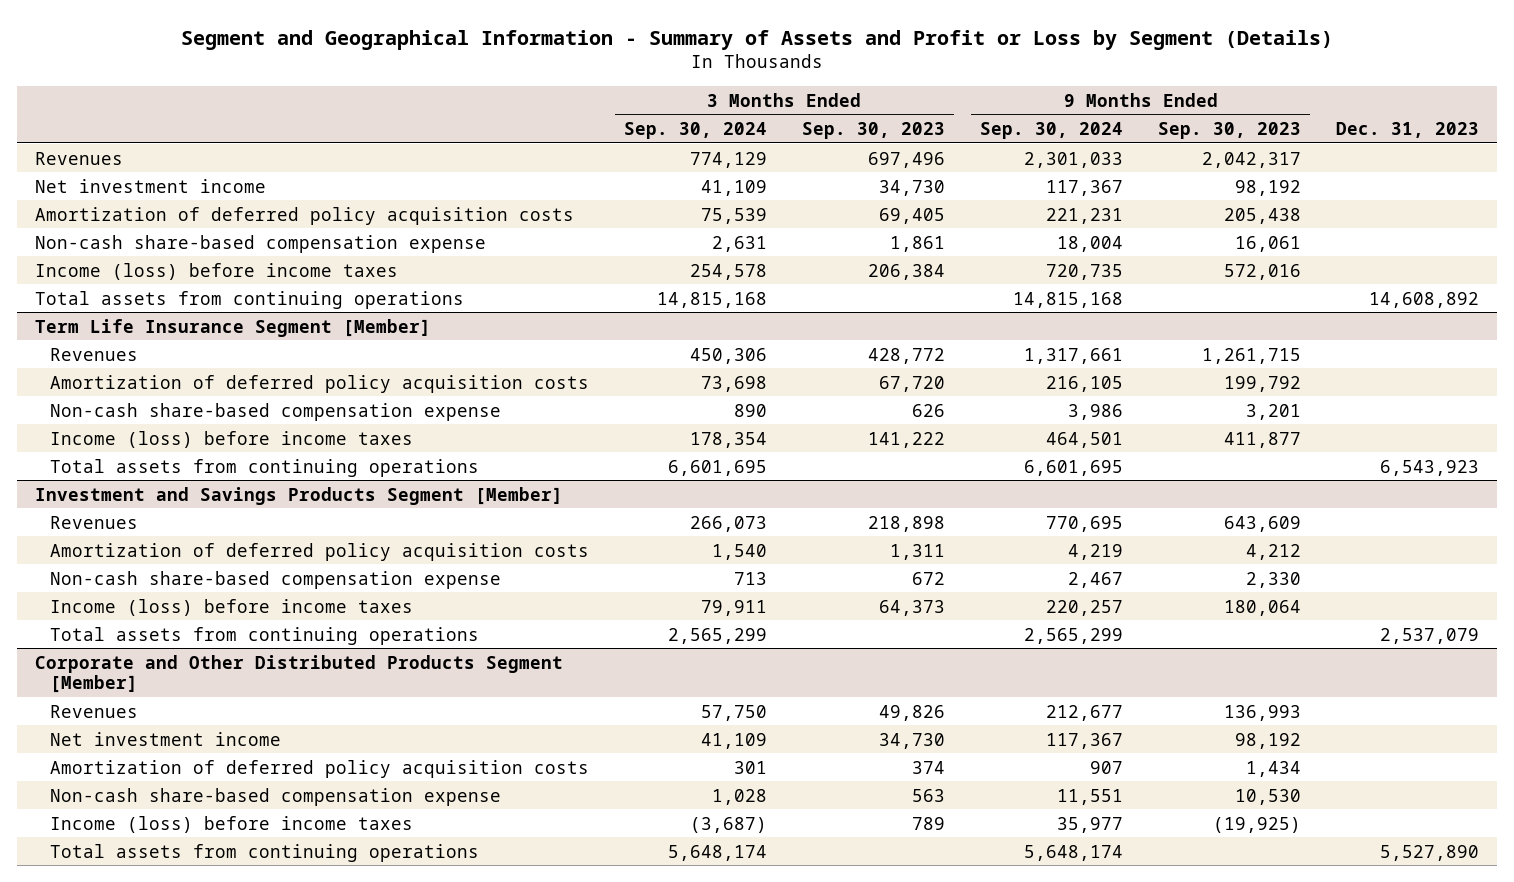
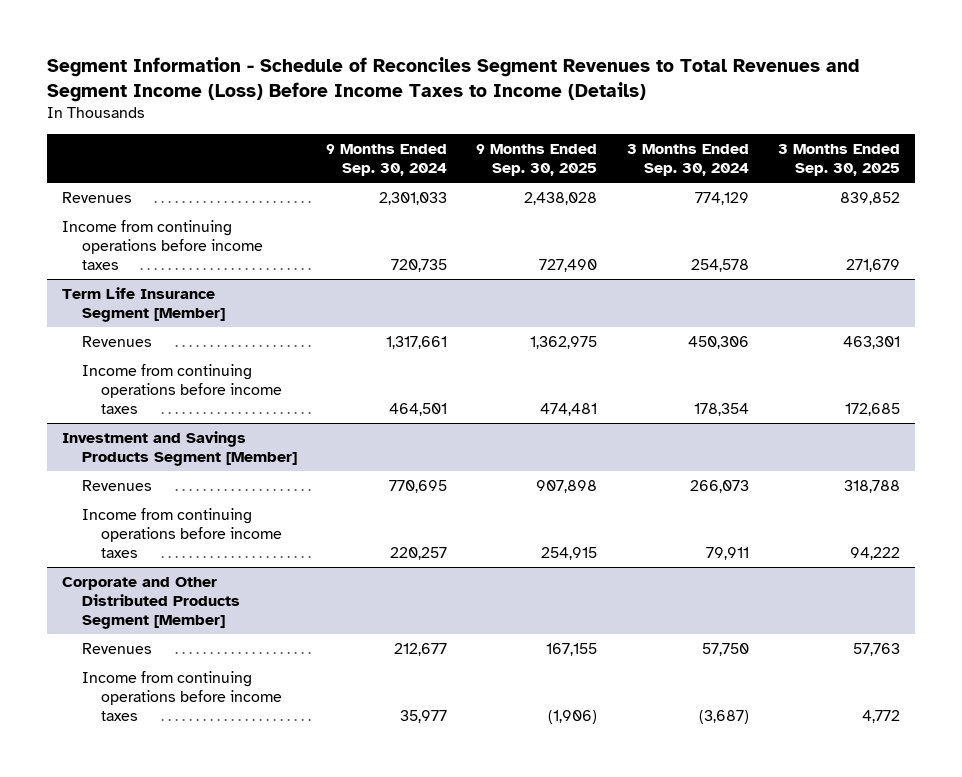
[181,29,1334,50] Segment and Geographical Information - Summary of Assets and Profit or Loss by Segment (Details) -> [47,57,860,102] Segment Information - Schedule of Reconciles Segment Revenues to Total Revenues and Segment Income (Loss) Before Income Taxes to Income (Details)
[801,121,945,139] Sep. 30, 2023 -> none
[1158,121,1302,139] Sep. 30, 2023 -> none
[1336,121,1480,138] Dec. 31, 2023 -> none
none -> [476,144,598,177] 9 Months Ended Sep. 30, 2025
none -> [778,144,901,177] 3 Months Ended Sep. 30, 2025
[34,178,266,193] Net investment income -> none
[34,206,574,225] Amortization of deferred policy acquisition costs -> none
[34,234,486,253] Non-cash share-based compensation expense -> none
[34,290,464,309] Total assets from continuing operations -> none
[34,262,398,280] Income (loss) before income taxes -> [61,219,263,270] Income from continuing operations before income taxes
[49,374,589,393] Amortization of deferred policy acquisition costs -> none
[49,402,501,421] Non-cash share-based compensation expense -> none
[49,458,479,477] Total assets from continuing operations -> none
[49,430,413,448] Income (loss) before income taxes -> [81,363,283,414] Income from continuing operations before income taxes
[49,542,589,561] Amortization of deferred policy acquisition costs -> none
[49,570,501,589] Non-cash share-based compensation expense -> none
[49,626,479,645] Total assets from continuing operations -> none
[49,598,413,616] Income (loss) before income taxes -> [81,507,283,558] Income from continuing operations before income taxes
[49,731,281,746] Net investment income -> none
[49,759,589,778] Amortization of deferred policy acquisition costs -> none
[49,787,501,806] Non-cash share-based compensation expense -> none
[49,843,479,862] Total assets from continuing operations -> none
[49,815,413,833] Income (loss) before income taxes -> [81,670,283,721] Income from continuing operations before income taxes

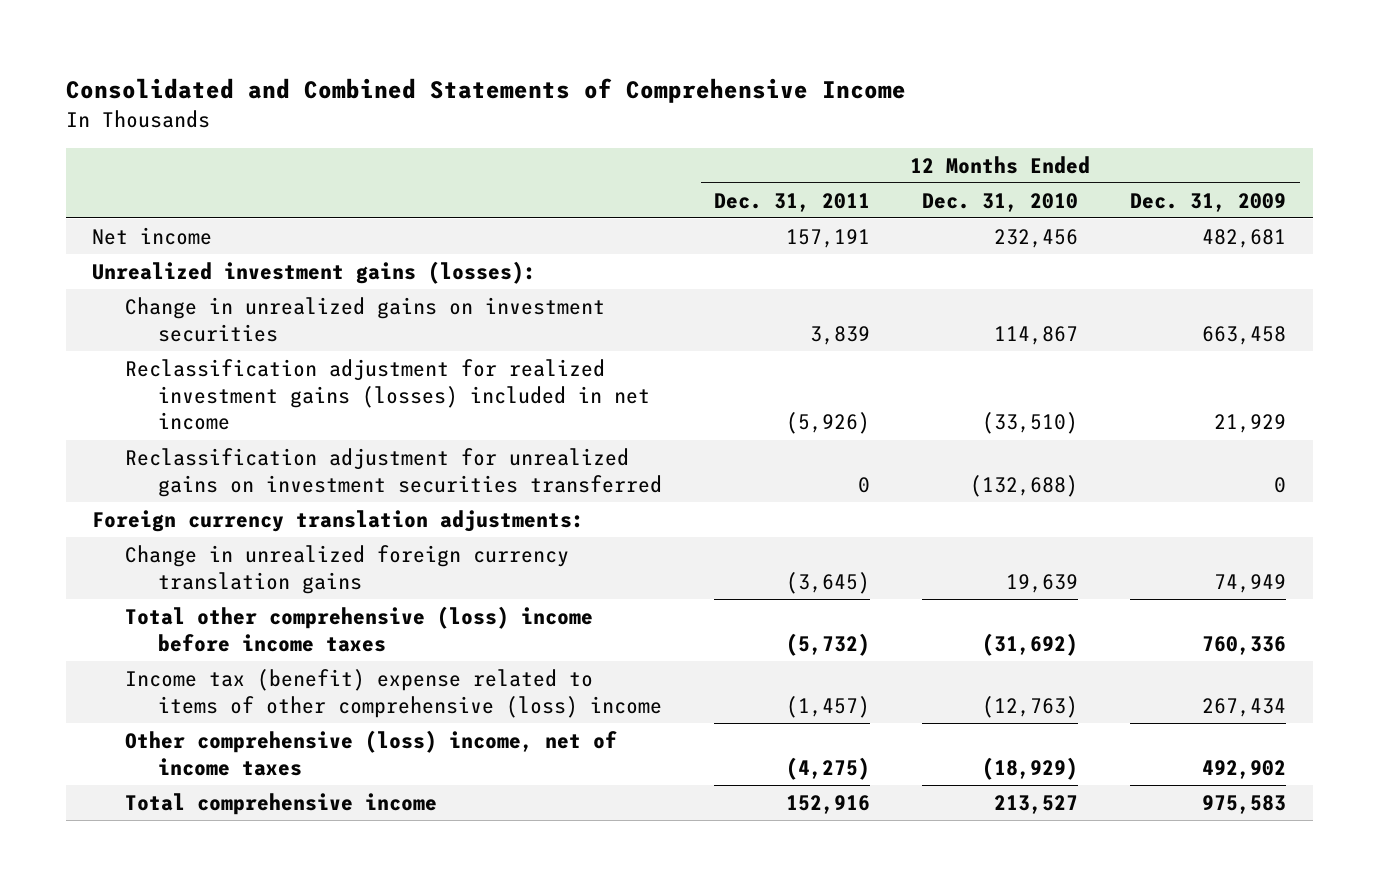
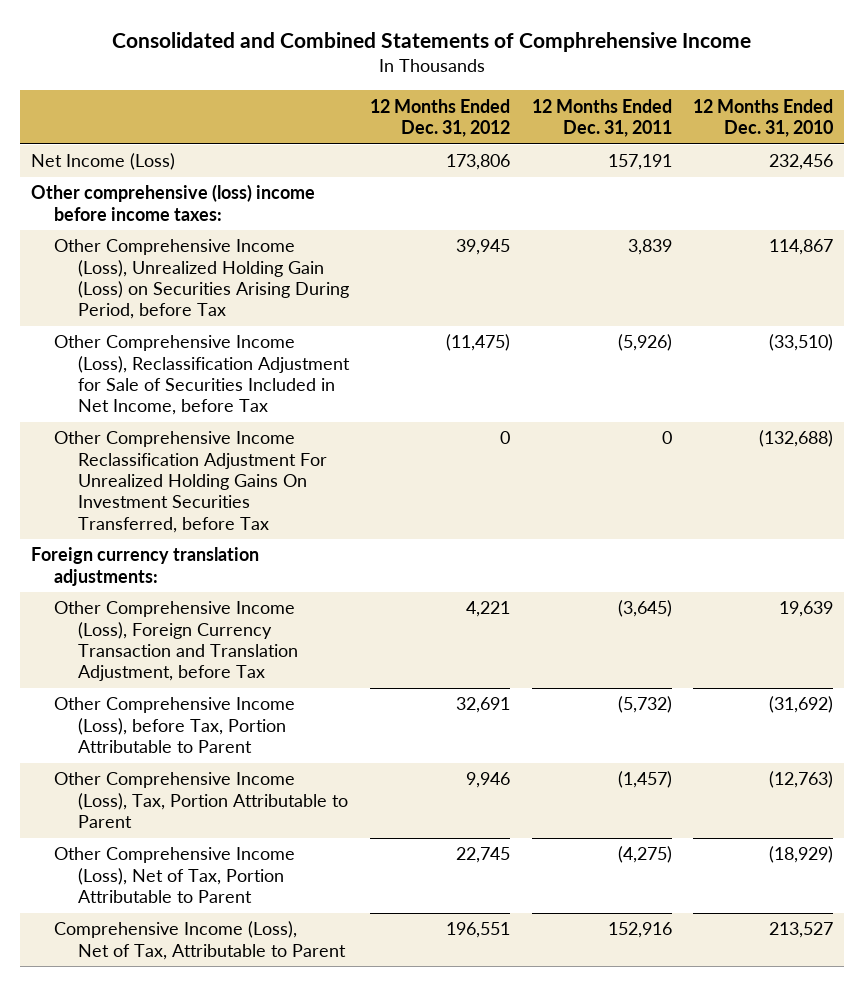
[65,78,906,104] Consolidated and Combined Statements of Comprehensive Income -> [112,32,752,53] Consolidated and Combined Statements of Comphrehensive Income
[1130,192,1287,212] Dec. 31, 2009 -> none
none -> [370,98,511,138] 12 Months Ended Dec. 31, 2012
[91,260,536,284] Unrealized investment gains (losses): -> none
[91,226,212,245] Net income -> [30,153,175,171] Net Income (Loss)
none -> [30,184,315,221] Other comprehensive (loss) income before income taxes:
[124,296,605,342] Change in unrealized gains on investment securities -> [54,239,349,320] Other Comprehensive Income (Loss), Unrealized Holding Gain (Loss) on Securities Arising During Period, before Tax
[124,358,651,431] Reclassification adjustment for realized investment gains (losses) included in net income -> [54,335,350,416] Other Comprehensive Income (Loss), Reclassification Adjustment for Sale of Securities Included in Net Income, before Tax
[124,447,663,497] Reclassification adjustment for unrealized gains on investment securities transferred -> [54,431,327,533] Other Comprehensive Income Reclassification Adjustment For Unrealized Holding Gains On Investment Securities Transferred, before Tax
[124,544,569,594] Change in unrealized foreign currency translation gains -> [54,601,298,682] Other Comprehensive Income (Loss), Foreign Currency Transaction and Translation Adjustment, before Tax
[124,605,593,652] Total other comprehensive (loss) income before income taxes -> [54,697,296,754] Other Comprehensive Income (Loss), before Tax, Portion Attributable to Parent
[124,668,663,718] Income tax (benefit) expense related to items of other comprehensive (loss) income -> [54,772,348,829] Other Comprehensive Income (Loss), Tax, Portion Attributable to Parent
[124,729,617,776] Other comprehensive (loss) income, net of income taxes -> [54,847,296,904] Other Comprehensive Income (Loss), Net of Tax, Portion Attributable to Parent
[124,792,437,815] Total comprehensive income -> [54,921,346,960] Comprehensive Income (Loss), Net of Tax, Attributable to Parent

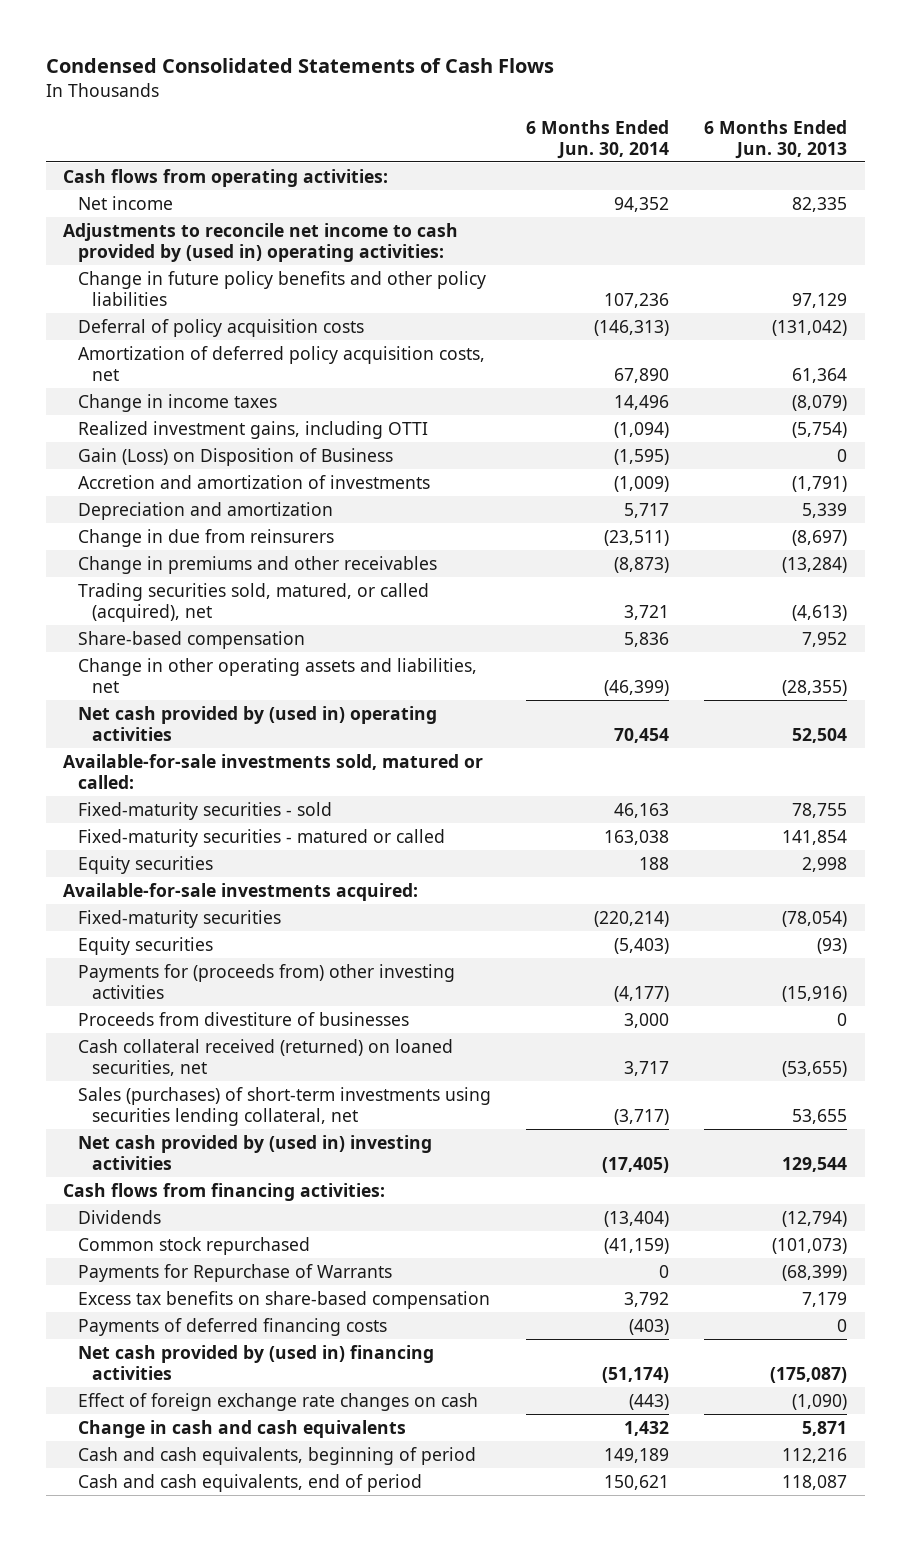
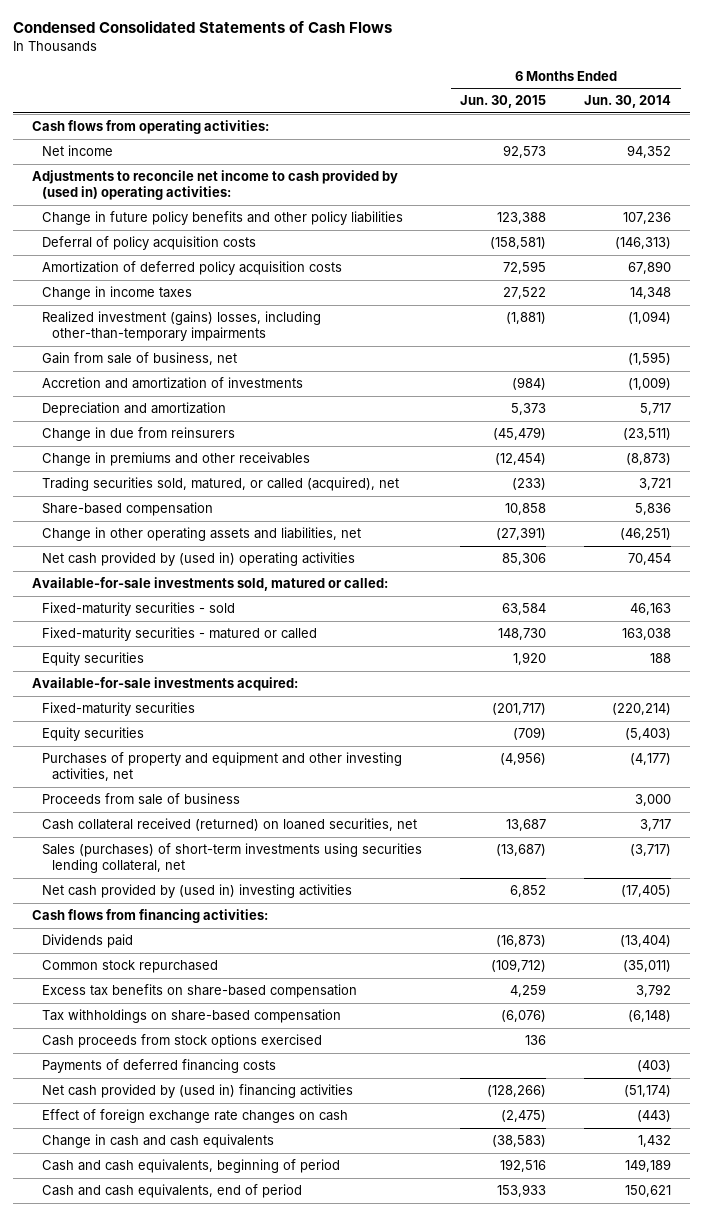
[703,119,847,159] 6 Months Ended Jun. 30, 2013 -> none
none -> [460,95,547,109] Jun. 30, 2015
[77,345,485,381] Amortization of deferred policy acquisition costs, net -> [42,261,343,276] Amortization of deferred policy acquisition costs
[613,394,669,410] 14,496 -> [630,287,672,300] 14,348
[77,420,428,439] Realized investment gains, including OTTI -> [42,311,322,342] Realized investment (gains) losses, including other-than-temporary impairments
[77,447,393,466] Gain (Loss) on Disposition of Business -> [42,352,238,366] Gain from sale of business, net
[603,679,669,696] (46,399) -> [620,528,672,541] (46,251)
[77,963,455,999] Payments for (proceeds from) other investing activities -> [42,752,403,782] Purchases of property and equipment and other investing activities, net
[77,1011,409,1026] Proceeds from divestiture of businesses -> [42,793,241,806] Proceeds from sale of business
[77,1263,392,1282] Payments for Repurchase of Warrants -> none
[77,1209,161,1224] Dividends -> [42,934,134,949] Dividends paid
[603,1237,669,1254] (41,159) -> [623,960,672,973] (35,011)
none -> [42,1009,342,1024] Tax withholdings on share-based compensation
none -> [42,1034,323,1049] Cash proceeds from stock options exercised

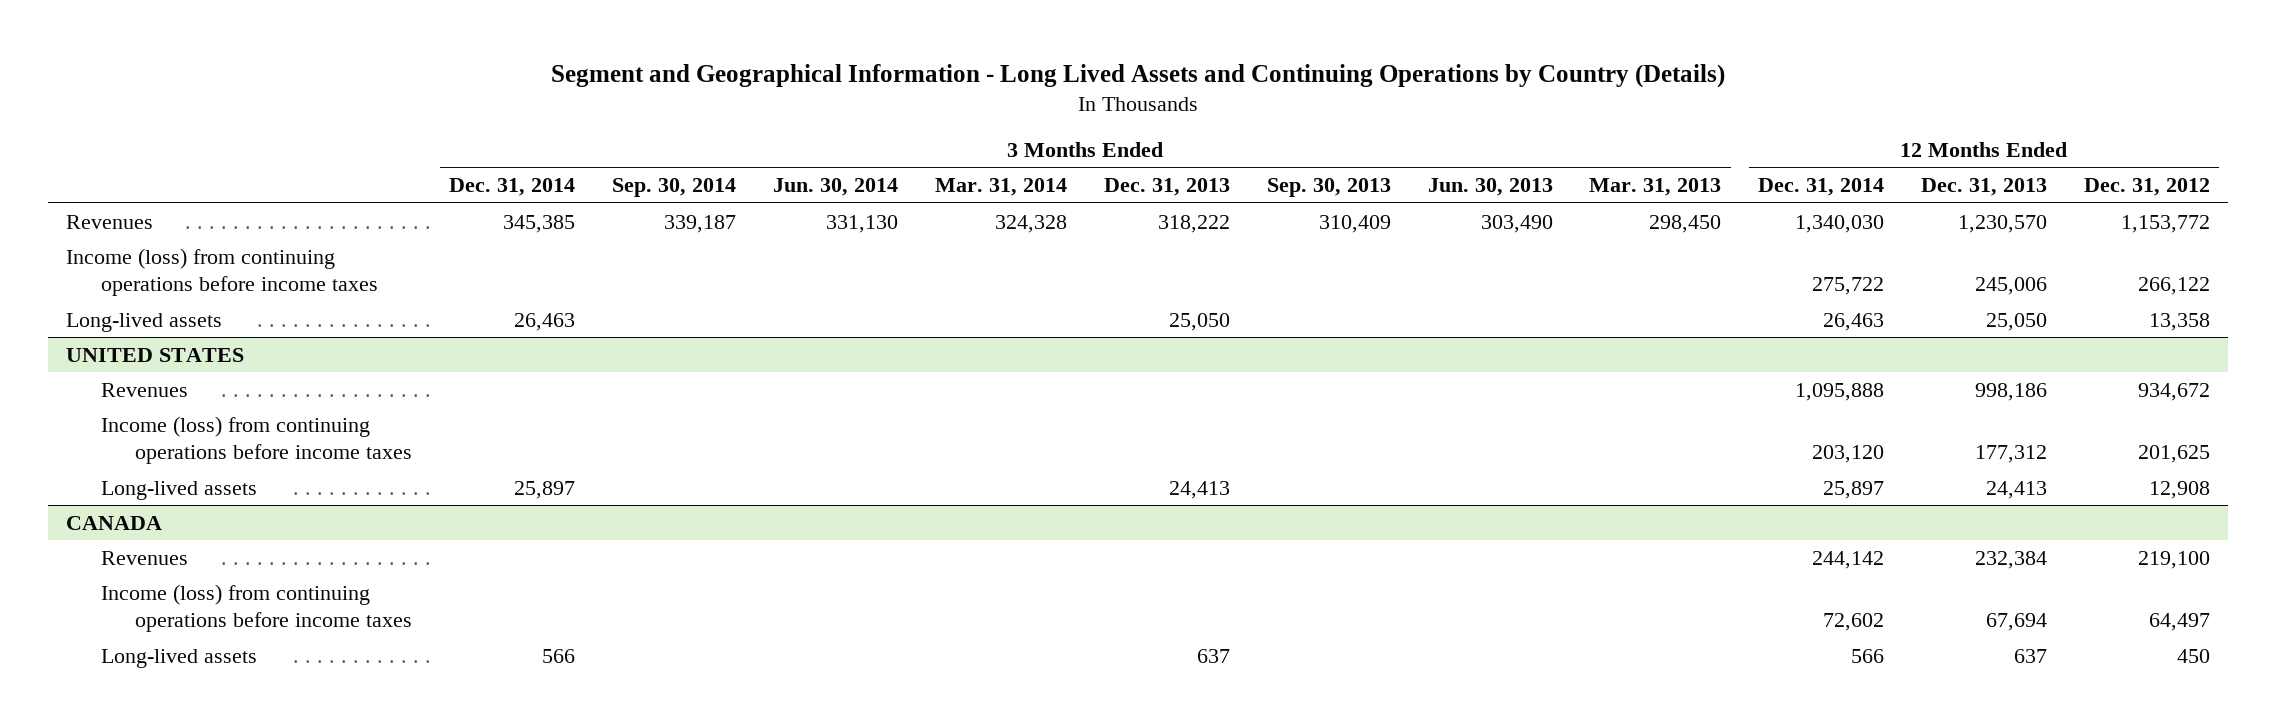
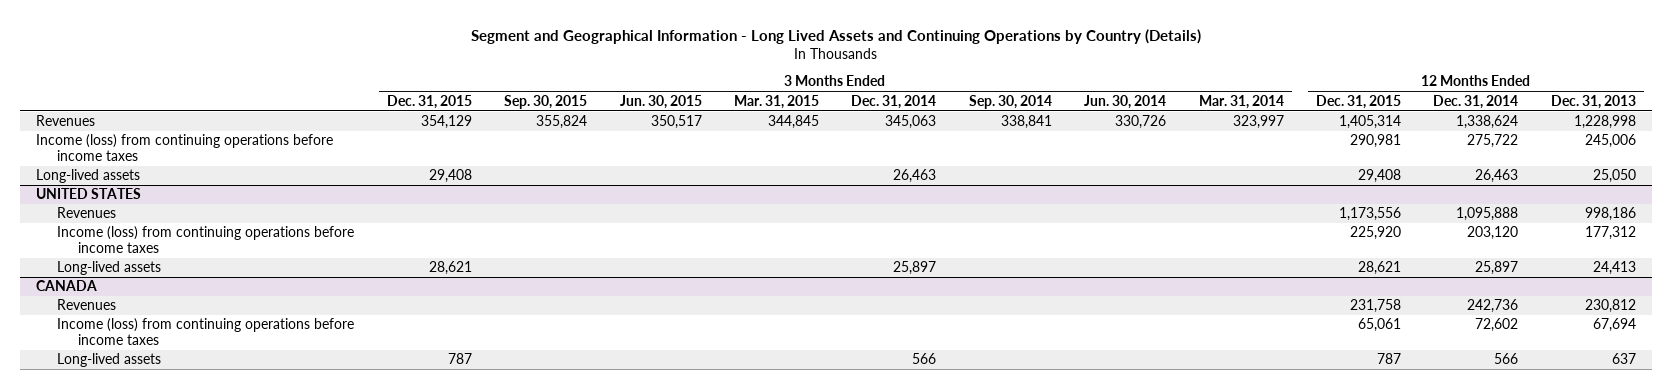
[1103,178,1230,197] Dec. 31, 2013 -> none
[1266,178,1391,198] Sep. 30, 2013 -> none
[1427,178,1553,197] Jun. 30, 2013 -> none
[1589,178,1722,197] Mar. 31, 2013 -> none
[2084,178,2211,197] Dec. 31, 2012 -> none
none -> [386,94,472,109] Dec. 31, 2015
none -> [504,94,588,109] Sep. 30, 2015
none -> [619,94,702,109] Jun. 30, 2015
none -> [733,94,819,109] Mar. 31, 2015
none -> [1315,94,1401,109] Dec. 31, 2015
[503,214,576,233] 345,385 -> [885,115,937,130] 345,063
[664,214,737,233] 339,187 -> [1000,115,1052,130] 338,841
[826,214,899,233] 331,130 -> [1115,115,1167,130] 330,726
[994,214,1067,233] 324,328 -> [1232,115,1284,130] 323,997
[1795,214,1885,233] 1,340,030 -> [1456,115,1519,130] 1,338,624
[1958,214,2048,233] 1,230,570 -> [1573,115,1636,130] 1,228,998
[1812,550,1885,569] 244,142 -> [1467,299,1519,314] 242,736
[1975,550,2048,569] 232,384 -> [1584,299,1636,314] 230,812

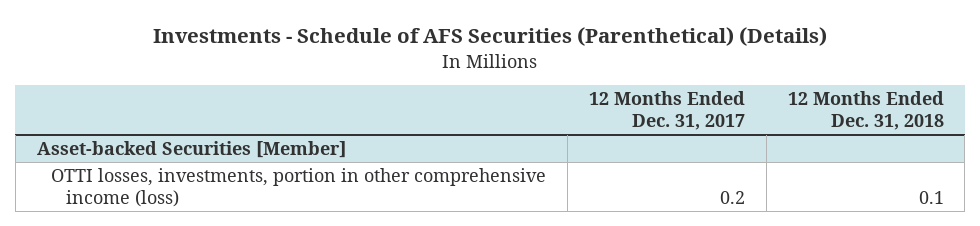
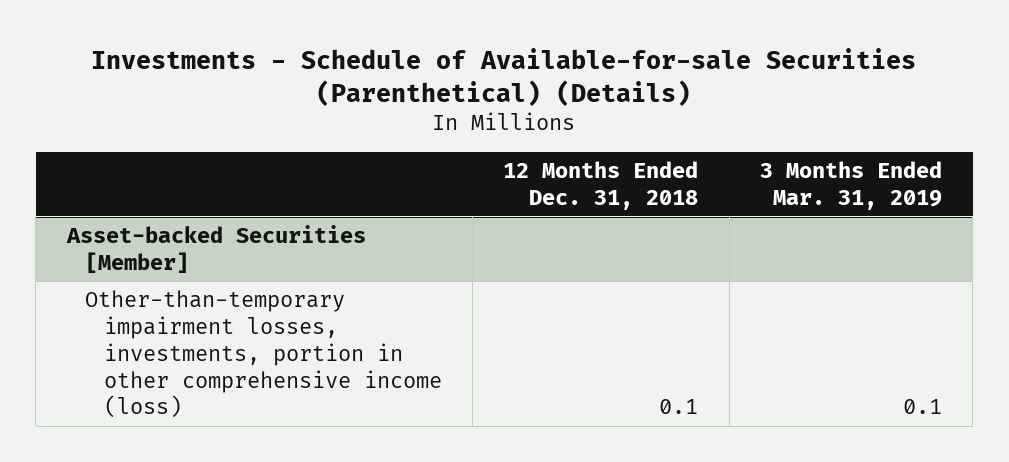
[153,27,828,47] Investments - Schedule of AFS Securities (Parenthetical) (Details) -> [91,47,917,106] Investments - Schedule of Available-for-sale Securities (Parenthetical) (Details)
[588,91,745,130] 12 Months Ended Dec. 31, 2017 -> none
none -> [760,160,943,210] 3 Months Ended Mar. 31, 2019
[51,168,547,207] OTTI losses, investments, portion in other comprehensive income (loss) -> [85,290,442,419] Other-than-temporary impairment losses, investments, portion in other comprehensive income (loss)

